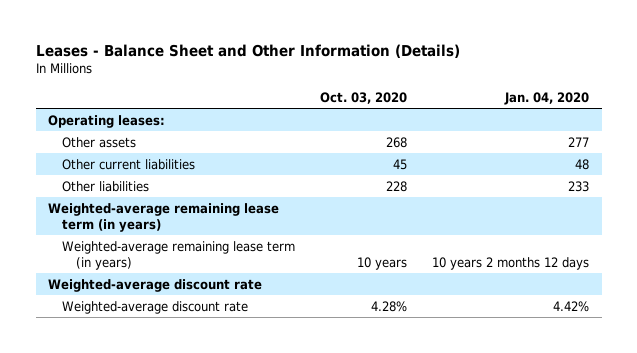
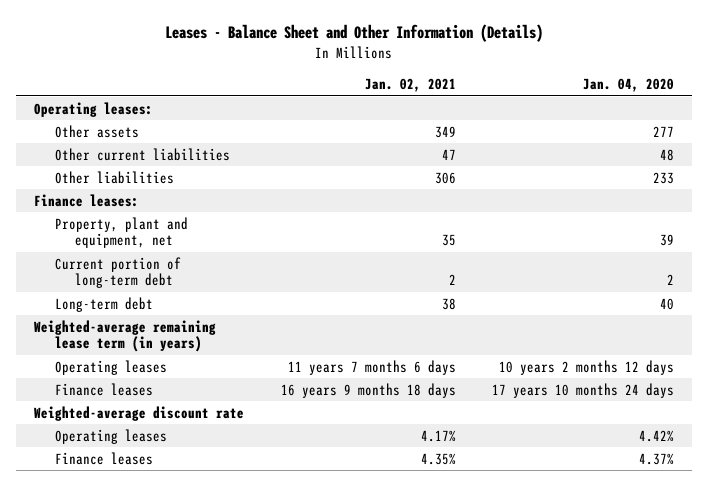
[320,91,408,104] Oct. 03, 2020 -> none
none -> [364,77,456,92] Jan. 02, 2021
none -> [34,193,140,207] Finance leases:
none -> [54,216,188,249] Property, plant and equipment, net
none -> [54,256,181,289] Current portion of long-term debt
none -> [54,296,153,312] Long-term debt
[62,240,296,270] Weighted-average remaining lease term (in years) -> [54,359,167,375] Operating leases
none -> [54,382,153,396] Finance leases
[62,300,249,314] Weighted-average discount rate -> [54,428,167,444] Operating leases
none -> [54,451,153,465] Finance leases

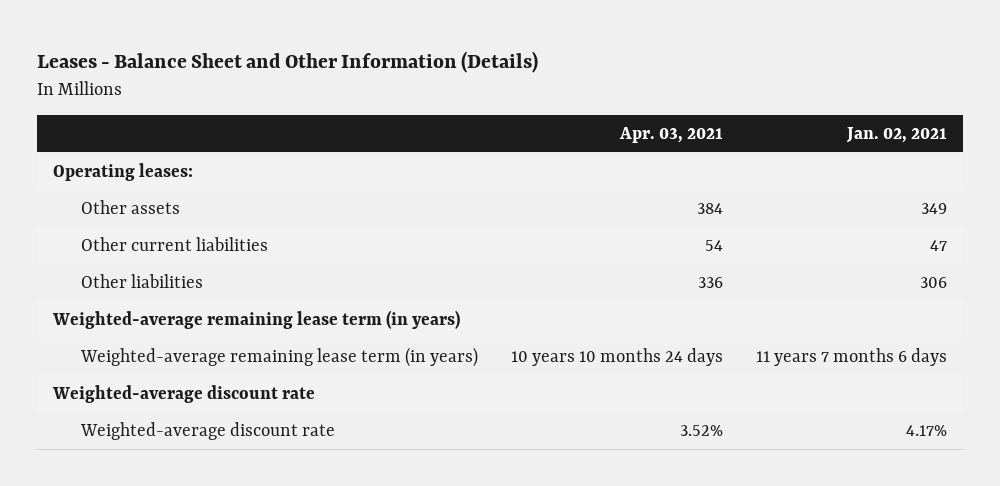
[582,77,674,92] Jan. 04, 2020 -> none
none -> [618,127,723,144] Apr. 03, 2021
[34,193,140,207] Finance leases: -> none
[54,216,188,249] Property, plant and equipment, net -> none
[54,256,181,289] Current portion of long-term debt -> none
[54,296,153,312] Long-term debt -> none
[54,382,153,396] Finance leases -> none
[54,359,167,375] Operating leases -> [80,347,479,368] Weighted-average remaining lease term (in years)
[54,451,153,465] Finance leases -> none
[54,428,167,444] Operating leases -> [80,422,336,441] Weighted-average discount rate

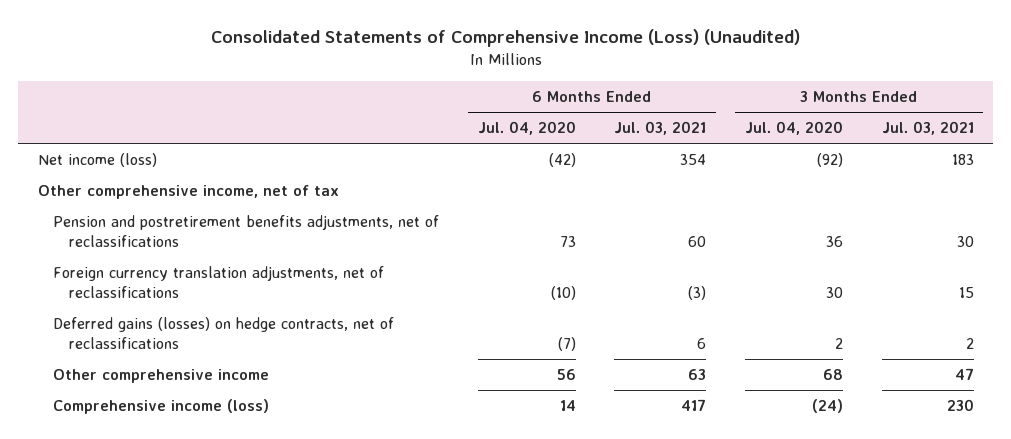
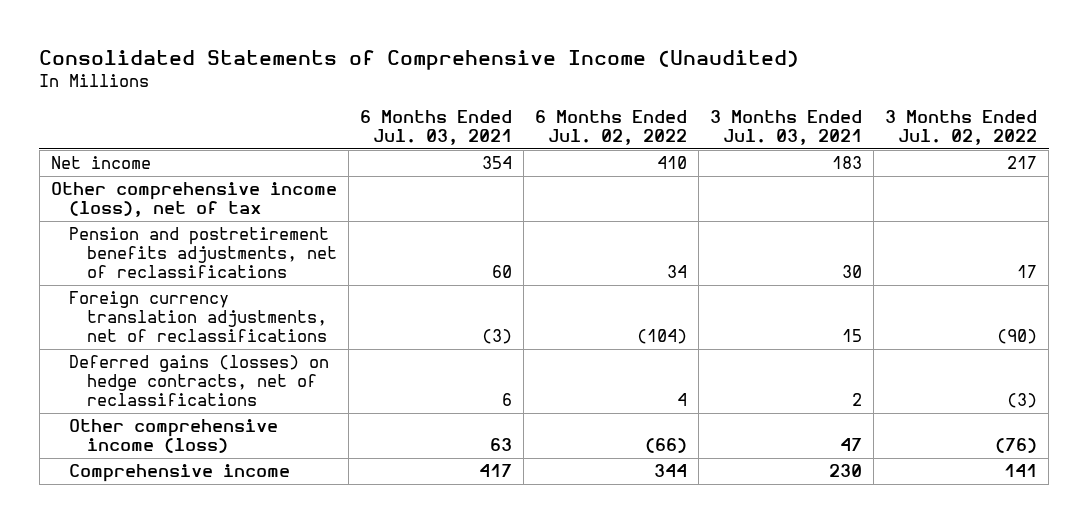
[210,29,800,48] Consolidated Statements of Comprehensive Income (Loss) (Unaudited) -> [39,49,800,70] Consolidated Statements of Comprehensive Income (Unaudited)
[477,121,576,136] Jul. 04, 2020 -> none
[745,121,844,136] Jul. 04, 2020 -> none
none -> [535,109,688,145] 6 Months Ended Jul. 02, 2022
none -> [885,109,1038,145] 3 Months Ended Jul. 02, 2022
[37,152,157,167] Net income (loss) -> [50,156,151,170] Net income
[37,184,339,199] Other comprehensive income, net of tax -> [50,182,337,218] Other comprehensive income (loss), net of tax
[53,368,270,383] Other comprehensive income -> [68,419,278,454] Other comprehensive income (loss)
[53,398,270,414] Comprehensive income (loss) -> [68,464,290,483] Comprehensive income

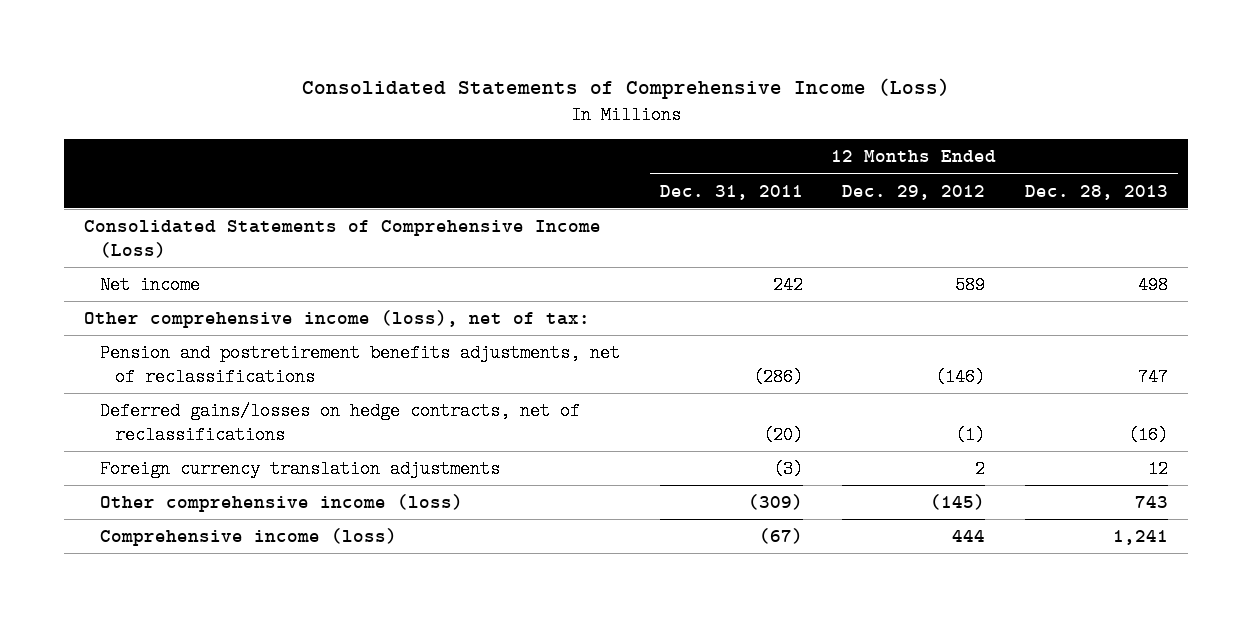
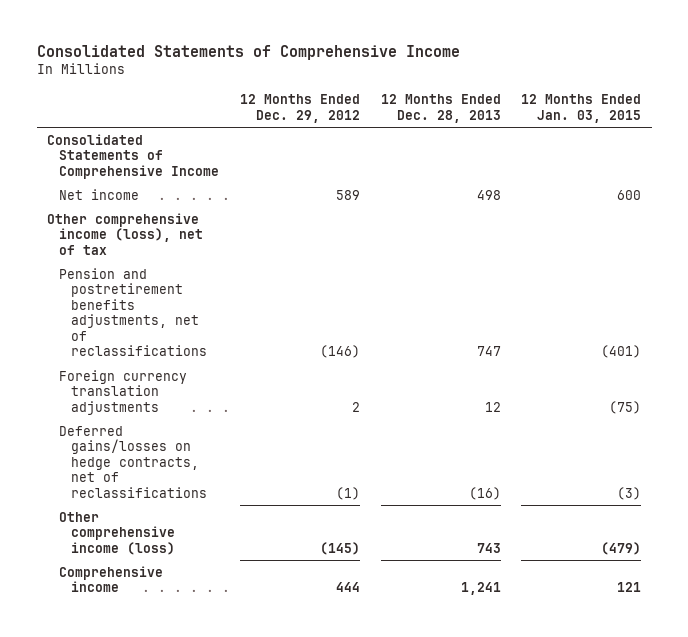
[302,78,951,100] Consolidated Statements of Comprehensive Income (Loss) -> [36,44,460,60] Consolidated Statements of Comprehensive Income
[659,184,803,200] Dec. 31, 2011 -> none
none -> [521,94,642,123] 12 Months Ended Jan. 03, 2015
[84,220,602,258] Consolidated Statements of Comprehensive Income (Loss) -> [47,133,220,179] Consolidated Statements of Comprehensive Income
[84,310,591,329] Other comprehensive income (loss), net of tax: -> [47,212,204,255] Other comprehensive income (loss), net of tax
[99,402,580,444] Deferred gains/losses on hedge contracts, net of reclassifications -> [59,425,208,498] Deferred gains/losses on hedge contracts, net of reclassifications
[99,528,397,547] Comprehensive income (loss) -> [59,565,164,593] Comprehensive income

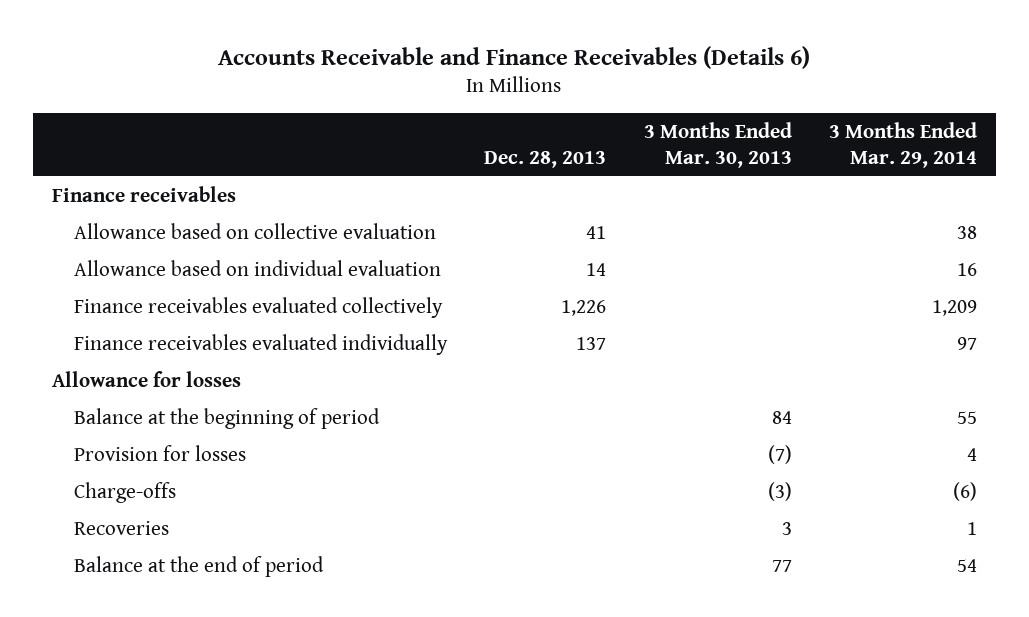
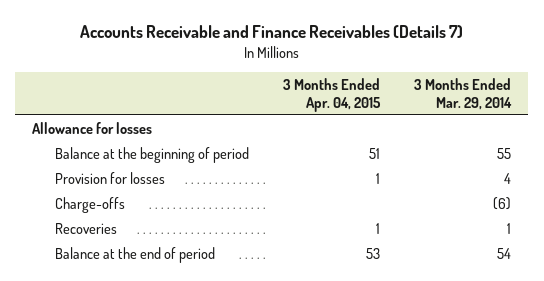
[218,45,811,69] Accounts Receivable and Finance Receivables (Details 6) -> [79,25,463,39] Accounts Receivable and Finance Receivables (Details 7)
[484,150,607,168] Dec. 28, 2013 -> none
[643,121,792,168] 3 Months Ended Mar. 30, 2013 -> none
none -> [283,78,382,112] 3 Months Ended Apr. 04, 2015
[51,185,236,202] Finance receivables -> none
[73,222,436,239] Allowance based on collective evaluation -> none
[73,259,441,276] Allowance based on individual evaluation -> none
[73,296,443,318] Finance receivables evaluated collectively -> none
[73,333,448,355] Finance receivables evaluated individually -> none

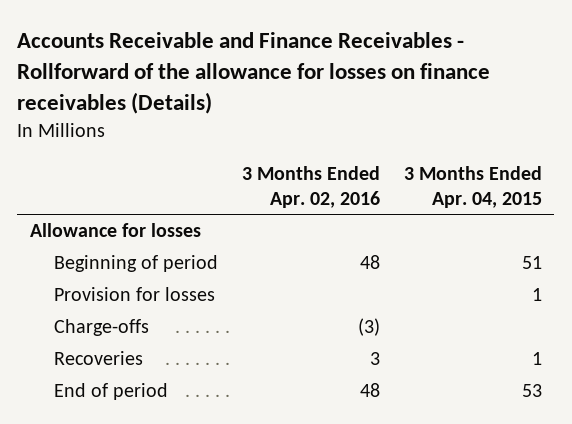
[79,25,463,39] Accounts Receivable and Finance Receivables (Details 7) -> [17,32,491,115] Accounts Receivable and Finance Receivables - Rollforward of the allowance for losses on finance receivables (Details)
[414,78,513,110] 3 Months Ended Mar. 29, 2014 -> none
none -> [242,165,381,208] 3 Months Ended Apr. 02, 2016
[55,146,250,163] Balance at the beginning of period -> [53,255,218,273] Beginning of period
[55,246,216,263] Balance at the end of period -> [53,383,168,401] End of period

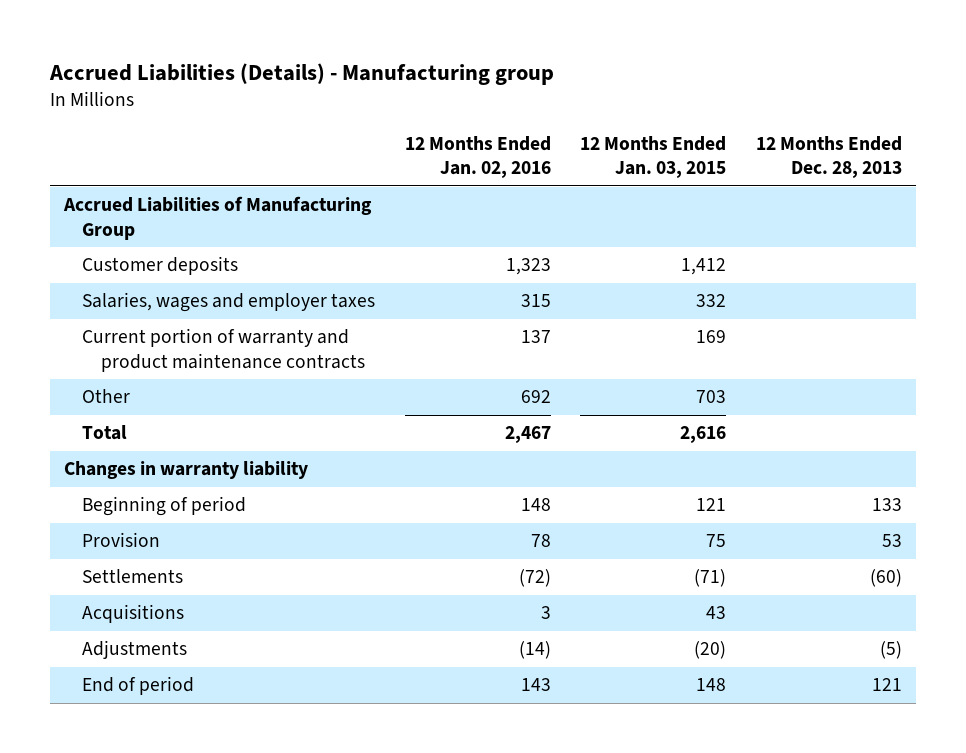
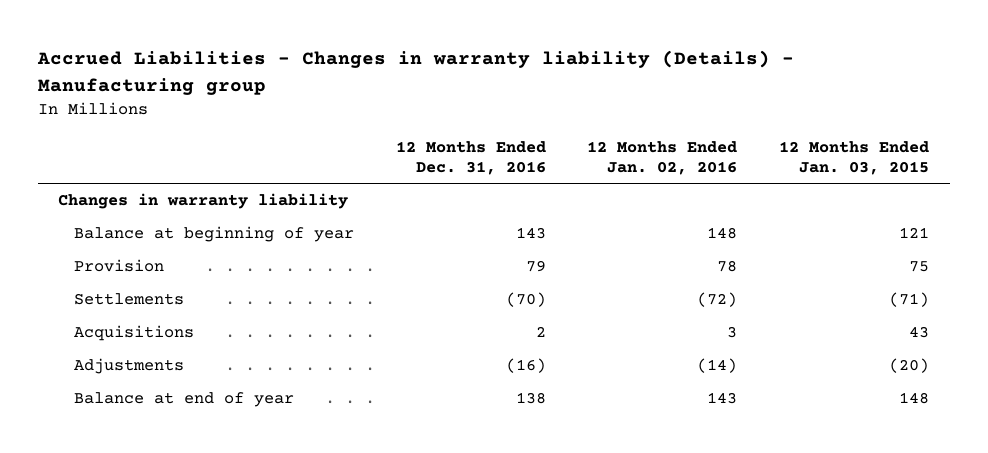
[48,62,554,85] Accrued Liabilities (Details) - Manufacturing group -> [36,50,794,95] Accrued Liabilities - Changes in warranty liability (Details) - Manufacturing group
[755,136,902,179] 12 Months Ended Dec. 28, 2013 -> none
none -> [395,140,546,175] 12 Months Ended Dec. 31, 2016
[63,196,373,240] Accrued Liabilities of Manufacturing Group -> none
[82,256,239,276] Customer deposits -> none
[82,292,376,313] Salaries, wages and employer taxes -> none
[82,328,365,372] Current portion of warranty and product maintenance contracts -> none
[82,389,131,404] Other -> none
[82,425,128,441] Total -> none
[82,496,247,517] Beginning of period -> [74,226,355,243] Balance at beginning of year
[82,676,195,696] End of period -> [74,392,295,408] Balance at end of year

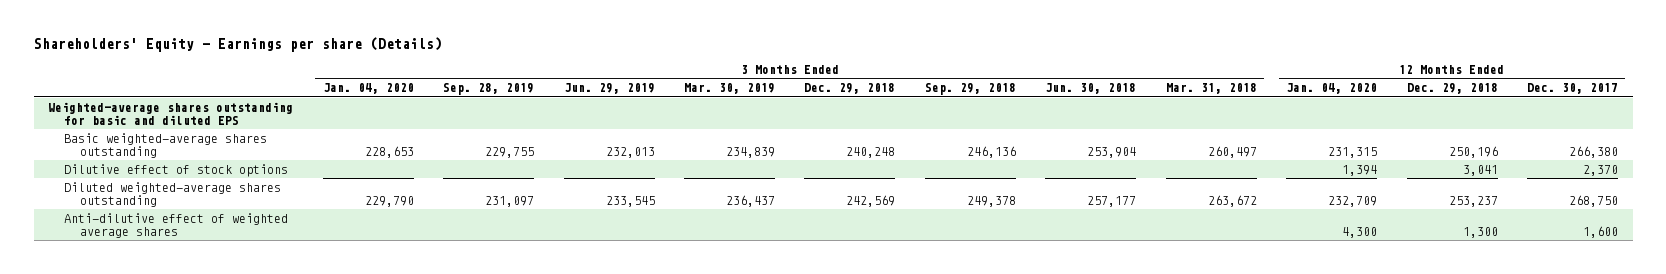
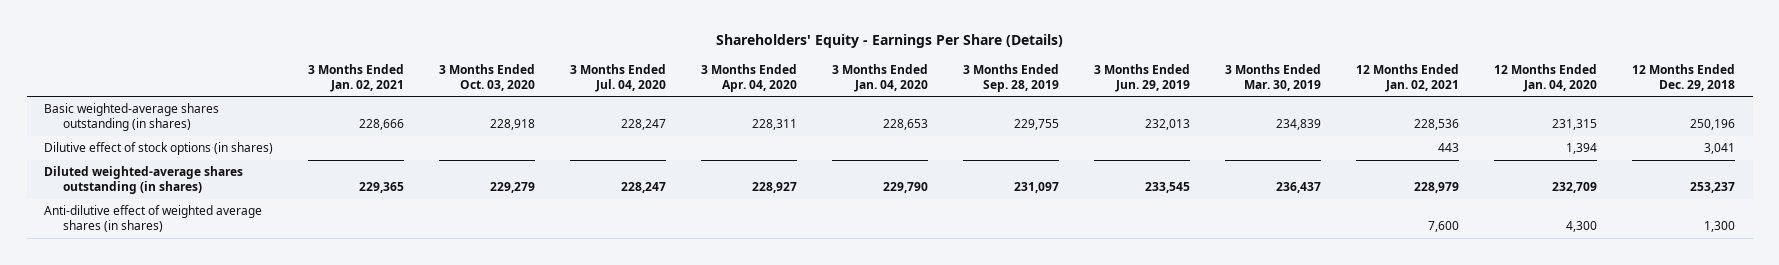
[33,37,442,53] Shareholders' Equity - Earnings per share (Details) -> [715,34,1063,49] Shareholders' Equity - Earnings Per Share (Details)
[804,83,896,95] Dec. 29, 2018 -> none
[924,83,1016,96] Sep. 29, 2018 -> none
[1045,83,1137,95] Jun. 30, 2018 -> none
[1165,83,1257,95] Mar. 31, 2018 -> none
[1527,83,1619,95] Dec. 30, 2017 -> none
none -> [308,63,405,92] 3 Months Ended Jan. 02, 2021
none -> [439,63,536,91] 3 Months Ended Oct. 03, 2020
none -> [570,63,667,92] 3 Months Ended Jul. 04, 2020
none -> [701,63,798,92] 3 Months Ended Apr. 04, 2020
none -> [1356,63,1460,92] 12 Months Ended Jan. 02, 2021
[48,101,294,125] Weighted-average shares outstanding for basic and diluted EPS -> none
[64,132,268,158] Basic weighted-average shares outstanding -> [44,103,220,132] Basic weighted-average shares outstanding (in shares)
[64,163,289,177] Dilutive effect of stock options -> [44,142,274,156] Dilutive effect of stock options (in shares)
[64,181,282,207] Diluted weighted-average shares outstanding -> [44,166,244,195] Diluted weighted-average shares outstanding (in shares)
[64,212,289,238] Anti-dilutive effect of weighted average shares -> [44,205,263,233] Anti-dilutive effect of weighted average shares (in shares)

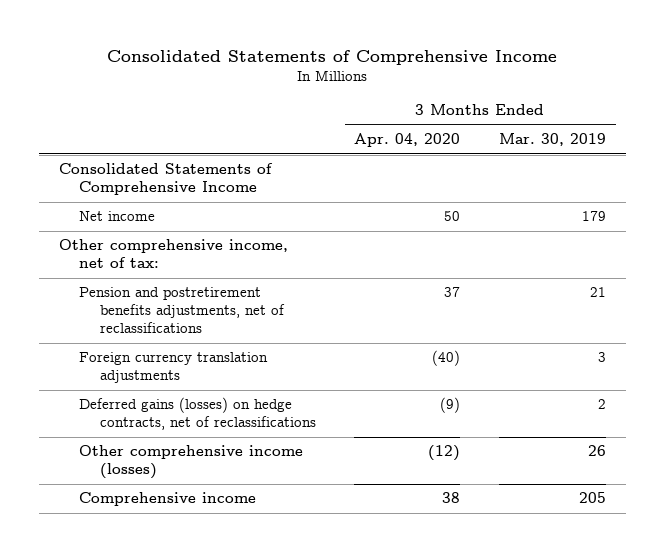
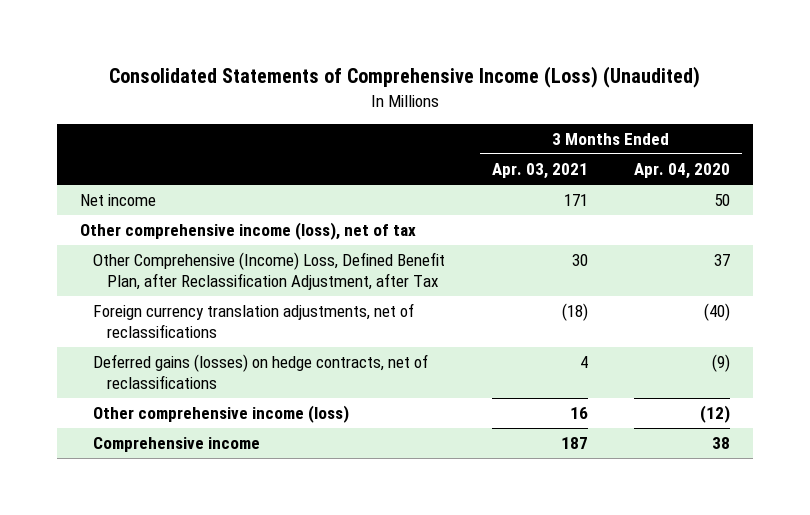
[107,49,558,65] Consolidated Statements of Comprehensive Income -> [108,66,700,89] Consolidated Statements of Comprehensive Income (Loss) (Unaudited)
[499,133,607,147] Mar. 30, 2019 -> none
none -> [491,163,588,180] Apr. 03, 2021
[58,163,273,196] Consolidated Statements of Comprehensive Income -> none
[58,239,288,269] Other comprehensive income, net of tax: -> [79,222,416,241] Other comprehensive income (loss), net of tax
[79,287,285,334] Pension and postretirement benefits adjustments, net of reclassifications -> [93,252,446,291] Other Comprehensive (Income) Loss, Defined Benefit Plan, after Reclassification Adjustment, after Tax
[79,352,269,384] Foreign currency translation adjustments -> [93,303,415,339] Foreign currency translation adjustments, net of reclassifications
[79,445,304,480] Other comprehensive income (losses) -> [93,405,350,424] Other comprehensive income (loss)

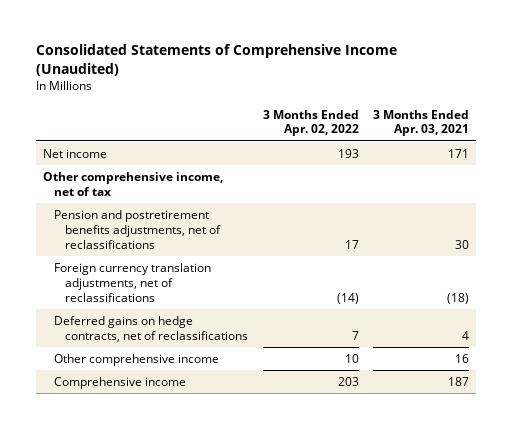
[108,66,700,89] Consolidated Statements of Comprehensive Income (Loss) (Unaudited) -> [36,44,398,77] Consolidated Statements of Comprehensive Income (Unaudited)
[634,163,731,180] Apr. 04, 2020 -> none
none -> [262,109,359,137] 3 Months Ended Apr. 02, 2022
[79,222,416,241] Other comprehensive income (loss), net of tax -> [43,171,224,196] Other comprehensive income, net of tax
[93,252,446,291] Other Comprehensive (Income) Loss, Defined Benefit Plan, after Reclassification Adjustment, after Tax -> [54,209,222,249] Pension and postretirement benefits adjustments, net of reclassifications
[93,354,429,390] Deferred gains (losses) on hedge contracts, net of reclassifications -> [54,315,249,342] Deferred gains on hedge contracts, net of reclassifications
[93,405,350,424] Other comprehensive income (loss) -> [54,353,220,366] Other comprehensive income

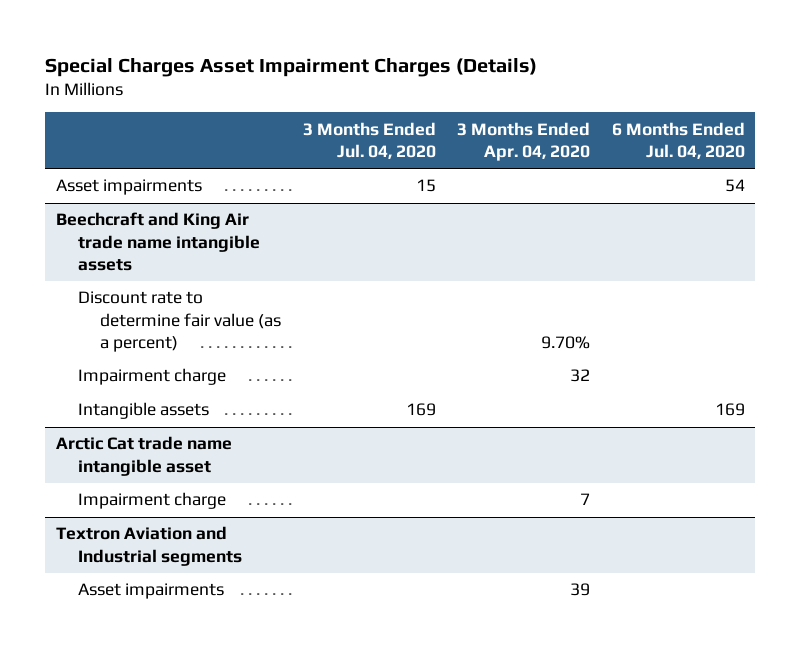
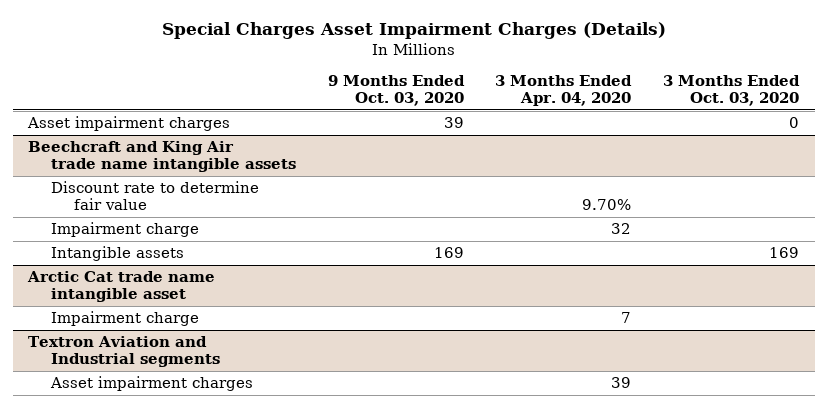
[302,121,436,159] 3 Months Ended Jul. 04, 2020 -> none
[611,121,745,159] 6 Months Ended Jul. 04, 2020 -> none
none -> [327,75,465,107] 9 Months Ended Oct. 03, 2020
none -> [662,75,800,107] 3 Months Ended Oct. 03, 2020
[55,179,202,196] Asset impairments -> [27,116,231,132] Asset impairment charges
[77,291,282,352] Discount rate to determine fair value (as a percent) -> [50,181,259,211] Discount rate to determine fair value
[77,583,224,600] Asset impairments -> [49,376,253,392] Asset impairment charges

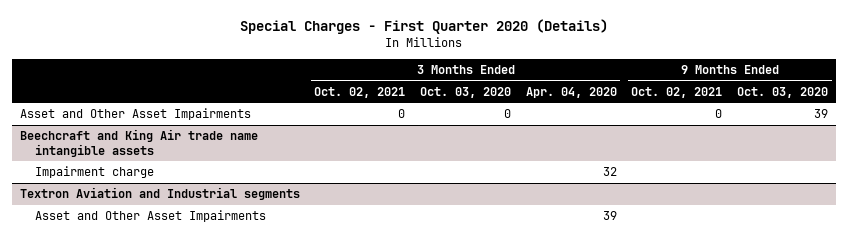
[161,22,666,40] Special Charges Asset Impairment Charges (Details) -> [239,18,608,34] Special Charges - First Quarter 2020 (Details)
none -> [314,86,406,98] Oct. 02, 2021
none -> [631,86,723,98] Oct. 02, 2021
[27,116,231,132] Asset impairment charges -> [19,108,251,121] Asset and Other Asset Impairments
[50,181,259,211] Discount rate to determine fair value -> none
[50,246,184,262] Intangible assets -> none
[27,271,216,303] Arctic Cat trade name intangible asset -> none
[50,311,199,327] Impairment charge -> none
[49,376,253,392] Asset impairment charges -> [34,210,266,223] Asset and Other Asset Impairments

